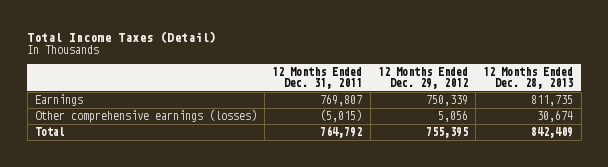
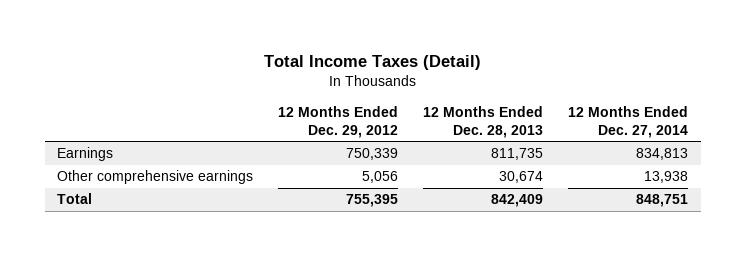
[272,67,363,89] 12 Months Ended Dec. 31, 2011 -> none
none -> [568,105,689,138] 12 Months Ended Dec. 27, 2014
[35,109,258,124] Other comprehensive earnings (losses) -> [57,170,254,185] Other comprehensive earnings

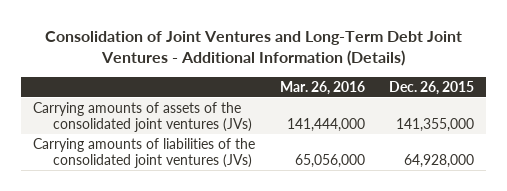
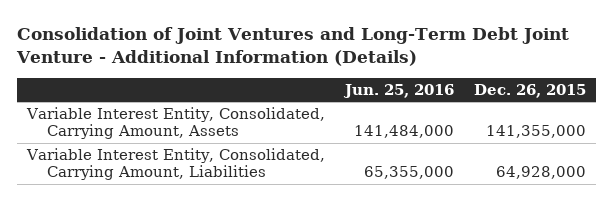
[44,31,462,67] Consolidation of Joint Ventures and Long-Term Debt Joint Ventures - Additional Information (Details) -> [16,27,570,66] Consolidation of Joint Ventures and Long-Term Debt Joint Venture - Additional Information (Details)
[279,80,365,95] Mar. 26, 2016 -> none
none -> [343,83,455,98] Jun. 25, 2016
[33,101,253,132] Carrying amounts of assets of the consolidated joint ventures (JVs) -> [26,107,326,140] Variable Interest Entity, Consolidated, Carrying Amount, Assets
[33,137,256,168] Carrying amounts of liabilities of the consolidated joint ventures (JVs) -> [26,148,326,181] Variable Interest Entity, Consolidated, Carrying Amount, Liabilities

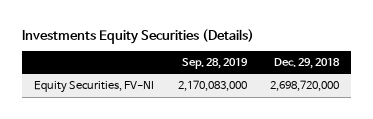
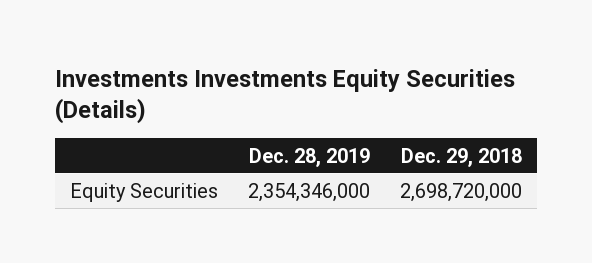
[22,28,255,44] Investments Equity Securities (Details) -> [55,68,516,125] Investments Investments Equity Securities (Details)
[181,58,248,70] Sep. 28, 2019 -> none
none -> [248,147,370,167] Dec. 28, 2019
[33,81,154,94] Equity Securities, FV-NI -> [70,183,219,203] Equity Securities

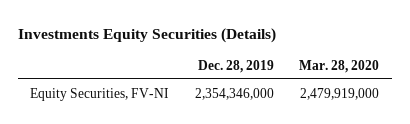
[55,68,516,125] Investments Investments Equity Securities (Details) -> [17,27,276,43] Investments Equity Securities (Details)
[400,147,522,167] Dec. 29, 2018 -> none
none -> [299,60,380,74] Mar. 28, 2020
[70,183,219,203] Equity Securities -> [30,87,170,101] Equity Securities, FV-NI

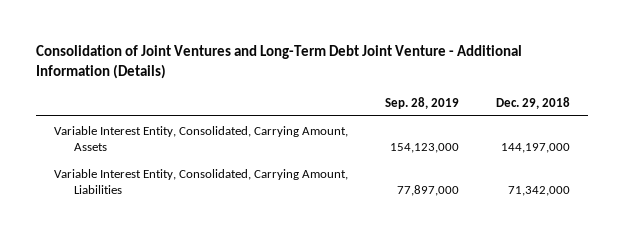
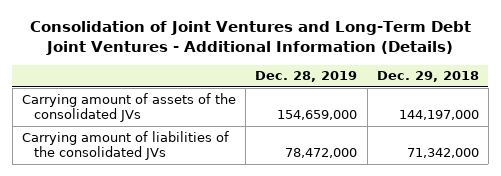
[35,45,522,80] Consolidation of Joint Ventures and Long-Term Debt Joint Venture - Additional Information (Details) -> [30,21,472,55] Consolidation of Joint Ventures and Long-Term Debt Joint Ventures - Additional Information (Details)
[384,96,459,109] Sep. 28, 2019 -> none
none -> [255,71,358,83] Dec. 28, 2019
[54,125,349,152] Variable Interest Entity, Consolidated, Carrying Amount, Assets -> [22,92,237,123] Carrying amount of assets of the consolidated JVs
[54,168,349,195] Variable Interest Entity, Consolidated, Carrying Amount, Liabilities -> [22,130,230,161] Carrying amount of liabilities of the consolidated JVs

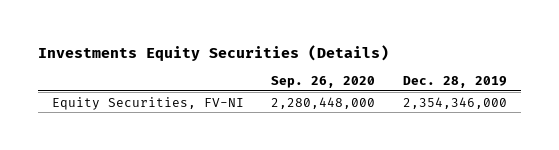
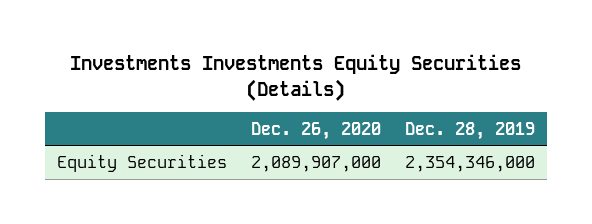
[37,44,389,61] Investments Equity Securities (Details) -> [70,54,522,101] Investments Investments Equity Securities (Details)
[271,75,376,88] Sep. 26, 2020 -> none
none -> [251,121,382,140] Dec. 26, 2020
[51,96,244,110] Equity Securities, FV-NI -> [56,154,227,173] Equity Securities

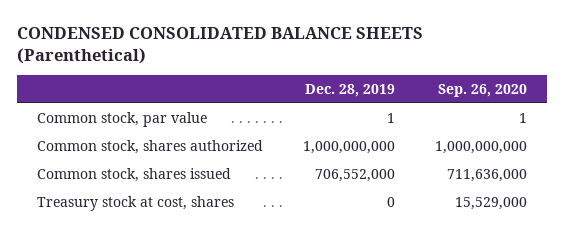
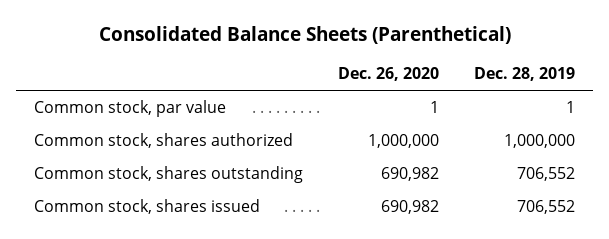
[17,27,424,65] CONDENSED CONSOLIDATED BALANCE SHEETS (Parenthetical) -> [98,25,511,44] Consolidated Balance Sheets (Parenthetical)
[437,84,527,98] Sep. 26, 2020 -> none
none -> [338,67,440,82] Dec. 26, 2020
[37,195,235,211] Treasury stock at cost, shares -> none
[302,140,395,154] 1,000,000,000 -> [504,134,576,149] 1,000,000
none -> [33,166,303,184] Common stock, shares outstanding
[314,168,395,182] 706,552,000 -> [517,200,576,215] 706,552

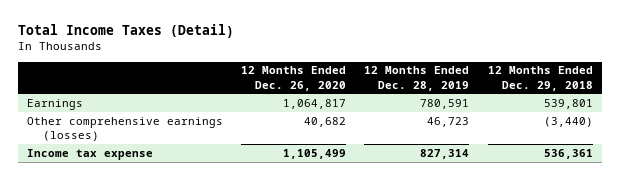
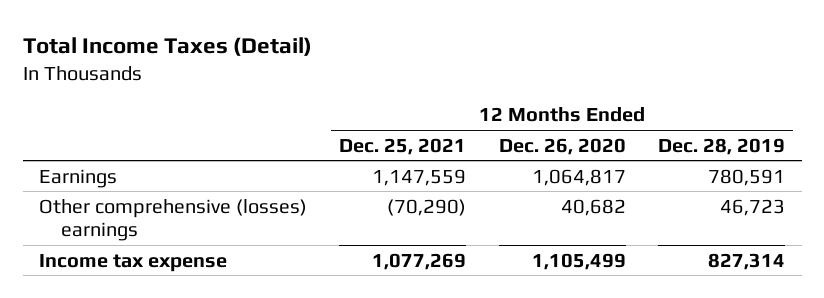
[487,66,593,91] 12 Months Ended Dec. 29, 2018 -> none
none -> [339,137,467,155] Dec. 25, 2021
[27,116,224,141] Other comprehensive earnings (losses) -> [38,198,307,241] Other comprehensive (losses) earnings

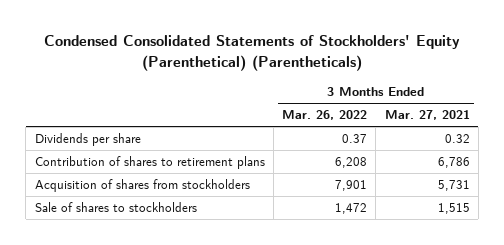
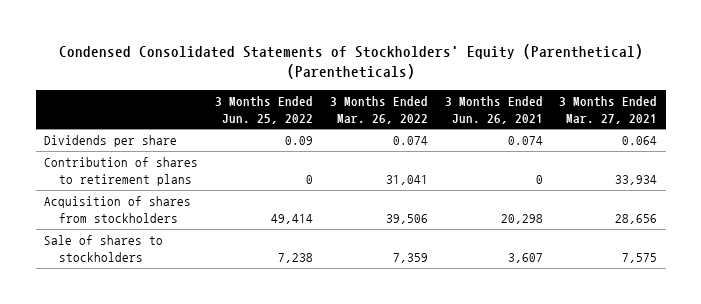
none -> [214,95,313,124] 3 Months Ended Jun. 25, 2022
none -> [444,95,543,124] 3 Months Ended Jun. 26, 2021
[342,134,368,144] 0.37 -> [392,136,428,146] 0.074
[444,134,470,144] 0.32 -> [622,136,658,146] 0.064
[335,157,368,169] 6,208 -> [385,175,428,186] 31,041
[437,157,470,169] 6,786 -> [615,175,658,186] 33,934
[335,180,368,192] 7,901 -> [385,214,428,225] 39,506
[437,180,470,192] 5,731 -> [615,214,658,225] 28,656
[335,203,368,215] 1,472 -> [392,253,428,264] 7,359
[437,203,470,215] 1,515 -> [622,253,658,264] 7,575

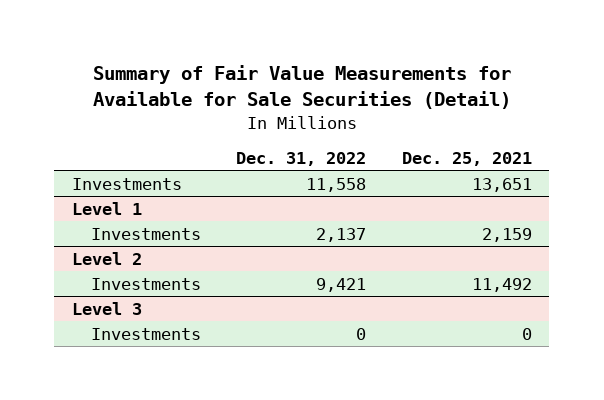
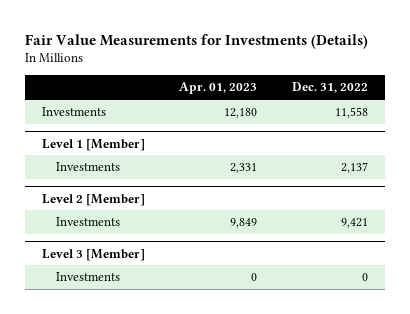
[92,65,511,110] Summary of Fair Value Measurements for Available for Sale Securities (Detail) -> [24,34,368,50] Fair Value Measurements for Investments (Details)
[401,151,532,166] Dec. 25, 2021 -> none
none -> [179,82,258,95] Apr. 01, 2023
[71,201,142,215] Level 1 -> [42,138,146,151] Level 1 [Member]
[71,251,142,265] Level 2 -> [42,193,146,206] Level 2 [Member]
[71,301,142,315] Level 3 -> [42,248,146,261] Level 3 [Member]

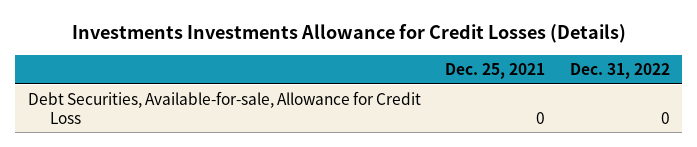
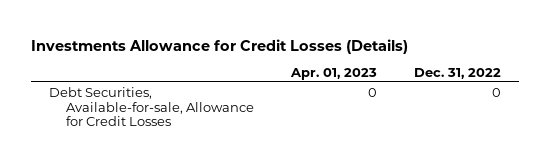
[71,24,626,44] Investments Investments Allowance for Credit Losses (Details) -> [30,38,408,54] Investments Allowance for Credit Losses (Details)
[445,62,546,79] Dec. 25, 2021 -> none
none -> [290,68,378,81] Apr. 01, 2023
[27,90,421,124] Debt Securities, Available-for-sale, Allowance for Credit Loss -> [49,86,255,127] Debt Securities, Available-for-sale, Allowance for Credit Losses

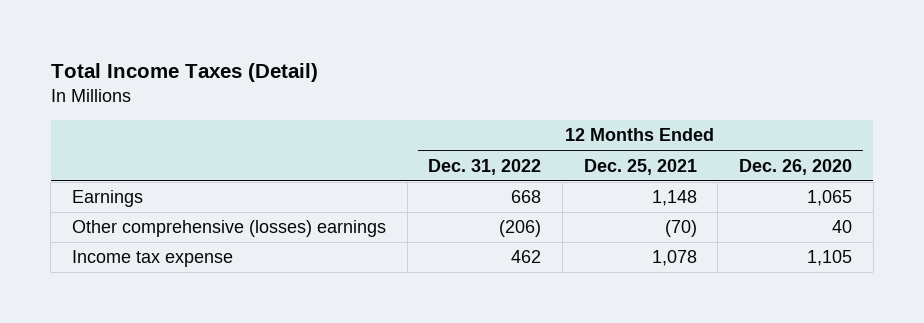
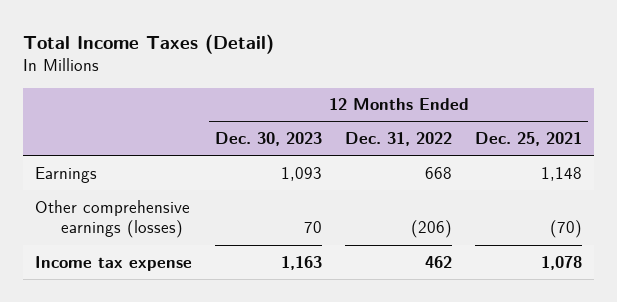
[739,158,853,175] Dec. 26, 2020 -> none
none -> [215,132,323,147] Dec. 30, 2023
[71,220,386,238] Other comprehensive (losses) earnings -> [34,199,190,239] Other comprehensive earnings (losses)

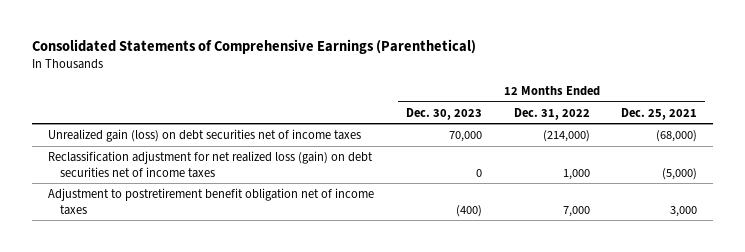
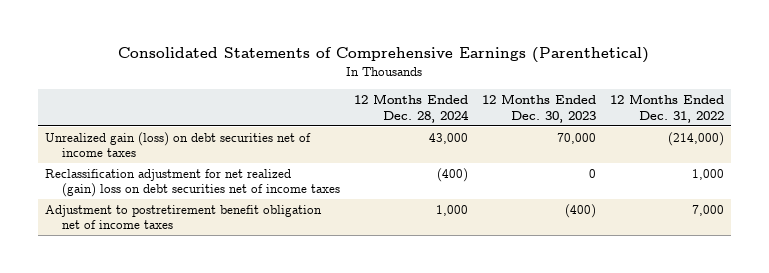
[621,107,698,120] Dec. 25, 2021 -> none
none -> [353,94,469,123] 12 Months Ended Dec. 28, 2024
[47,150,373,178] Reclassification adjustment for net realized loss (gain) on debt securities net of income taxes -> [45,169,340,198] Reclassification adjustment for net realized (gain) loss on debt securities net of income taxes

